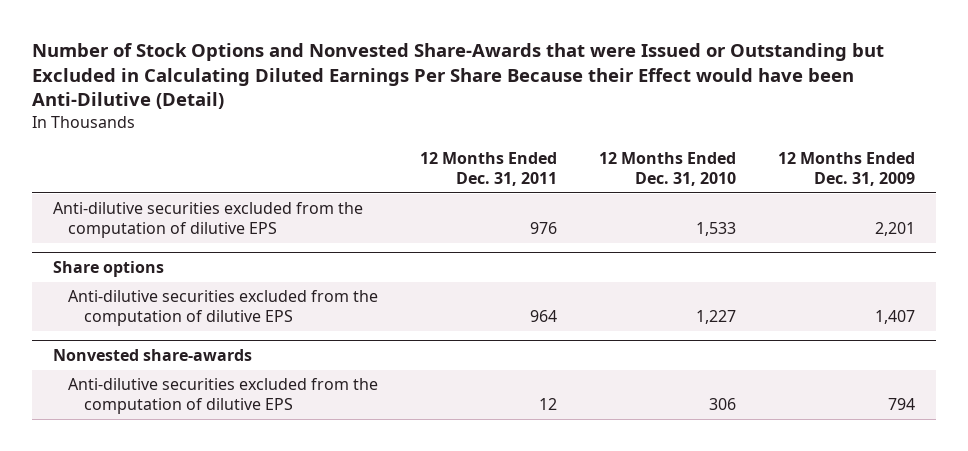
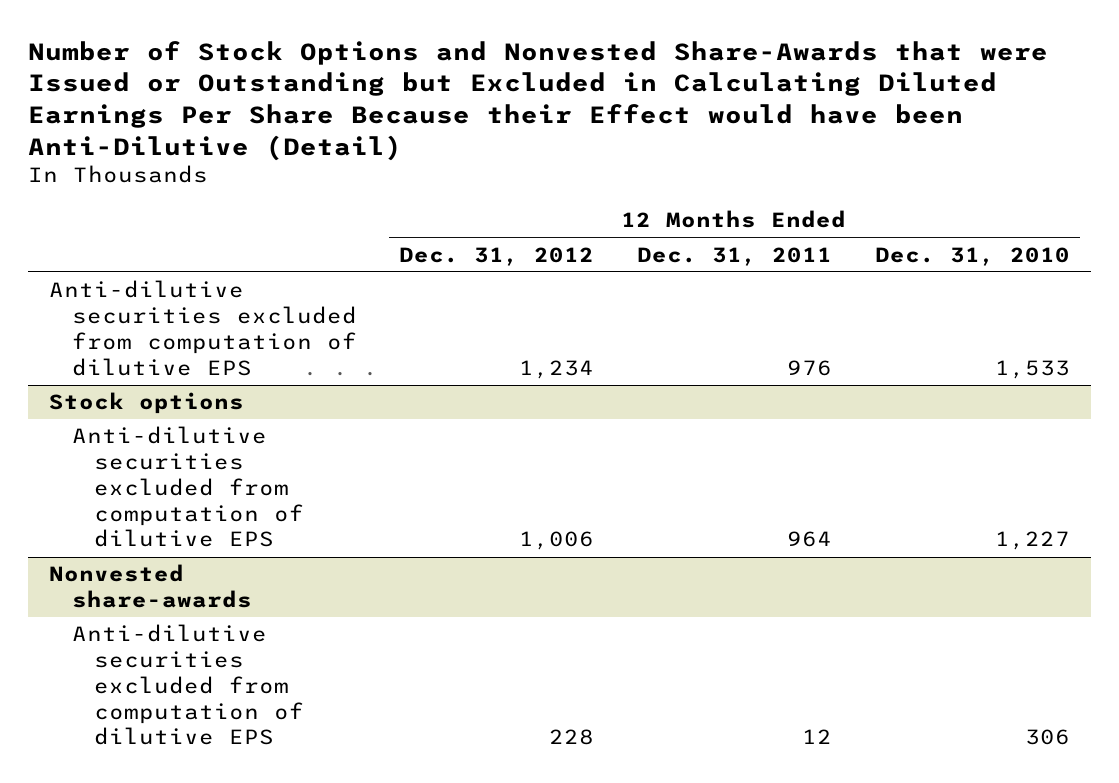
[777,152,915,186] 12 Months Ended Dec. 31, 2009 -> none
none -> [399,246,595,266] Dec. 31, 2012
[52,261,164,278] Share options -> none
[52,202,363,238] Anti-dilutive securities excluded from the computation of dilutive EPS -> [49,280,357,376] Anti-dilutive securities excluded from computation of dilutive EPS
none -> [49,392,245,415] Stock options
[68,290,379,326] Anti-dilutive securities excluded from the computation of dilutive EPS -> [71,426,305,548] Anti-dilutive securities excluded from computation of dilutive EPS
[68,378,379,414] Anti-dilutive securities excluded from the computation of dilutive EPS -> [71,624,305,746] Anti-dilutive securities excluded from computation of dilutive EPS

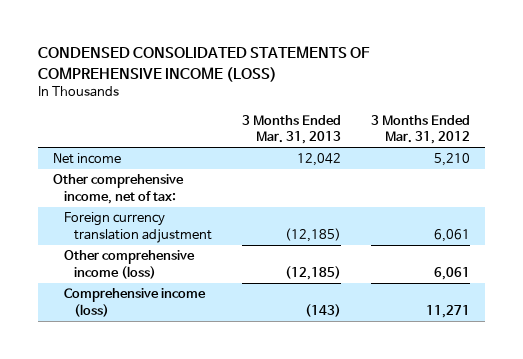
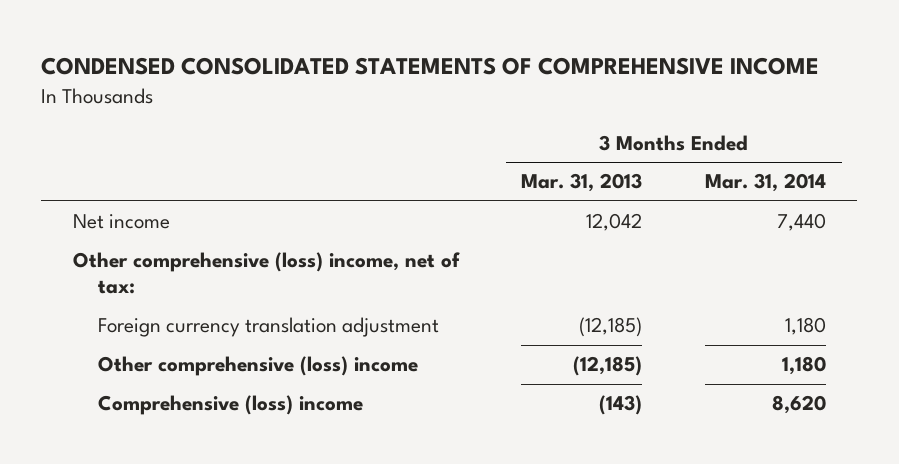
[37,46,370,82] CONDENSED CONSOLIDATED STATEMENTS OF COMPREHENSIVE INCOME (LOSS) -> [41,57,820,76] CONDENSED CONSOLIDATED STATEMENTS OF COMPREHENSIVE INCOME
[371,114,471,145] 3 Months Ended Mar. 31, 2012 -> none
none -> [705,173,827,193] Mar. 31, 2014
[52,174,184,204] Other comprehensive income, net of tax: -> [72,252,460,295] Other comprehensive (loss) income, net of tax:
[63,250,195,279] Other comprehensive income (loss) -> [98,356,419,377] Other comprehensive (loss) income
[63,288,206,317] Comprehensive income (loss) -> [98,395,364,416] Comprehensive (loss) income

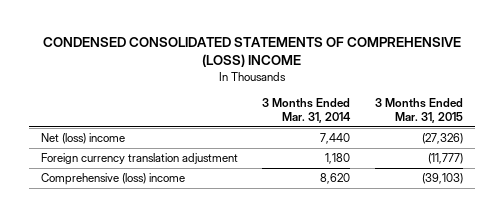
[41,57,820,76] CONDENSED CONSOLIDATED STATEMENTS OF COMPREHENSIVE INCOME -> [42,36,461,67] CONDENSED CONSOLIDATED STATEMENTS OF COMPREHENSIVE (LOSS) INCOME
[521,173,643,193] Mar. 31, 2013 -> none
none -> [374,97,463,124] 3 Months Ended Mar. 31, 2015
[72,252,460,295] Other comprehensive (loss) income, net of tax: -> none
[72,214,170,230] Net income -> [40,133,125,145] Net (loss) income
[98,356,419,377] Other comprehensive (loss) income -> none

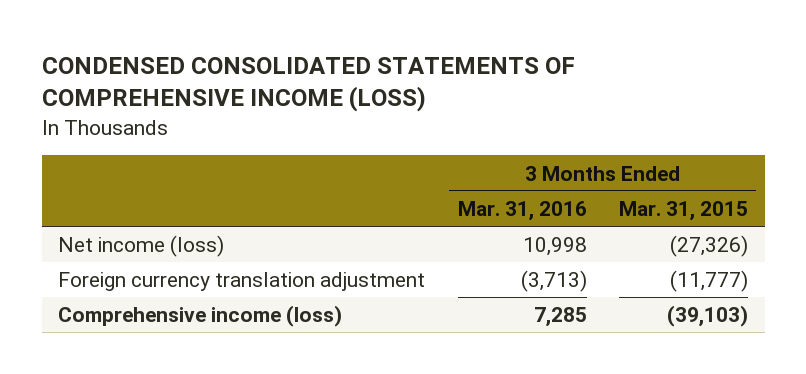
[42,36,461,67] CONDENSED CONSOLIDATED STATEMENTS OF COMPREHENSIVE (LOSS) INCOME -> [41,56,575,113] CONDENSED CONSOLIDATED STATEMENTS OF COMPREHENSIVE INCOME (LOSS)
[262,97,352,124] 3 Months Ended Mar. 31, 2014 -> none
none -> [457,200,587,221] Mar. 31, 2016
[40,133,125,145] Net (loss) income -> [57,235,224,258] Net income (loss)
[40,173,185,186] Comprehensive (loss) income -> [57,305,342,328] Comprehensive income (loss)

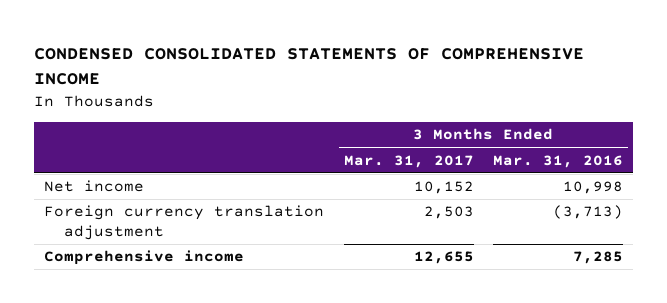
[41,56,575,113] CONDENSED CONSOLIDATED STATEMENTS OF COMPREHENSIVE INCOME (LOSS) -> [33,47,584,85] CONDENSED CONSOLIDATED STATEMENTS OF COMPREHENSIVE INCOME
[619,200,749,221] Mar. 31, 2015 -> none
none -> [343,154,474,168] Mar. 31, 2017
[57,235,224,258] Net income (loss) -> [43,180,144,193] Net income
[57,305,342,328] Comprehensive income (loss) -> [43,250,244,266] Comprehensive income

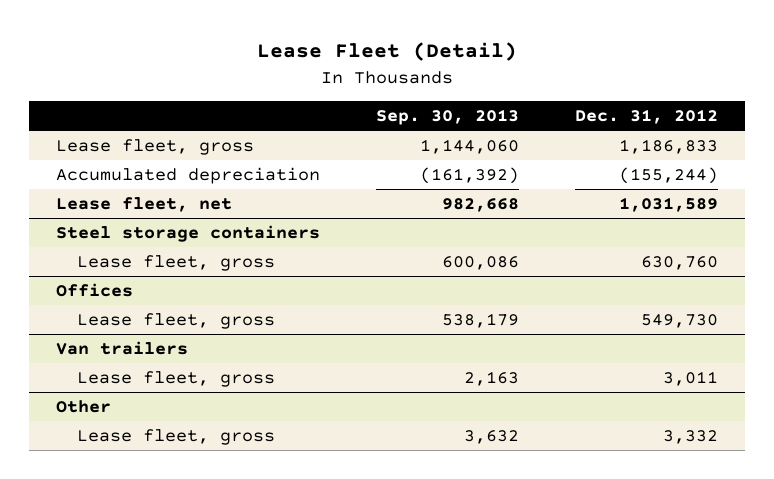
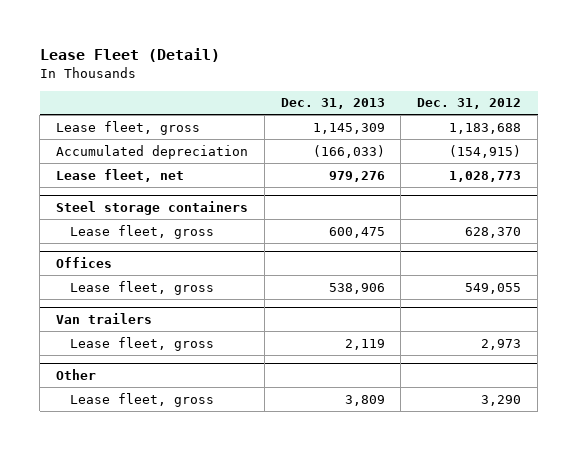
[376,109,520,126] Sep. 30, 2013 -> none
none -> [280,98,385,110] Dec. 31, 2013
[618,139,718,155] 1,186,833 -> [449,122,522,134] 1,183,688
[618,167,718,185] (155,244) -> [449,144,522,158] (154,915)
[618,197,718,213] 1,031,589 -> [449,170,522,182] 1,028,773
[640,256,718,271] 630,760 -> [465,226,522,238] 628,370
[640,314,718,329] 549,730 -> [465,282,522,294] 549,055
[662,371,718,387] 3,011 -> [481,338,522,350] 2,973
[662,430,718,445] 3,332 -> [481,394,522,406] 3,290

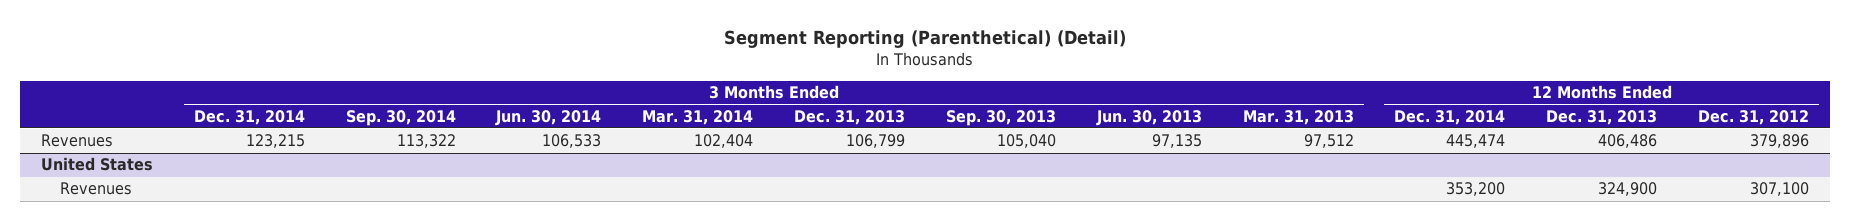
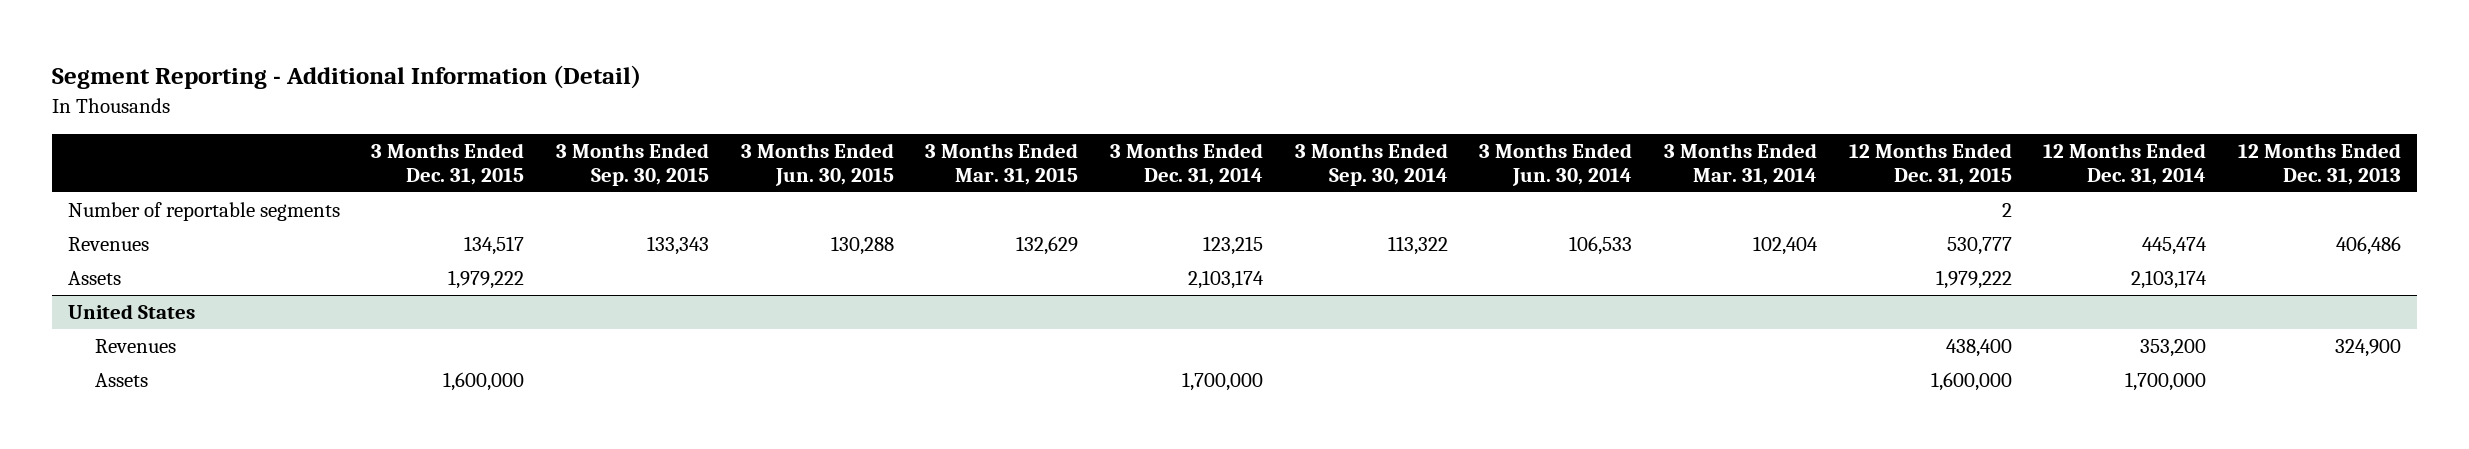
[724,30,1127,49] Segment Reporting (Parenthetical) (Detail) -> [51,65,641,90] Segment Reporting - Additional Information (Detail)
[794,109,906,125] Dec. 31, 2013 -> none
[945,109,1056,126] Sep. 30, 2013 -> none
[1095,109,1202,126] Jun. 30, 2013 -> none
[1242,109,1354,125] Mar. 31, 2013 -> none
[1698,109,1810,125] Dec. 31, 2012 -> none
none -> [371,143,525,186] 3 Months Ended Dec. 31, 2015
none -> [555,143,709,187] 3 Months Ended Sep. 30, 2015
none -> [740,143,894,187] 3 Months Ended Jun. 30, 2015
none -> [925,143,1079,186] 3 Months Ended Mar. 31, 2015
none -> [1848,143,2012,186] 12 Months Ended Dec. 31, 2015
none -> [67,202,340,222] Number of reportable segments
none -> [67,271,121,286] Assets
none -> [94,373,148,388] Assets

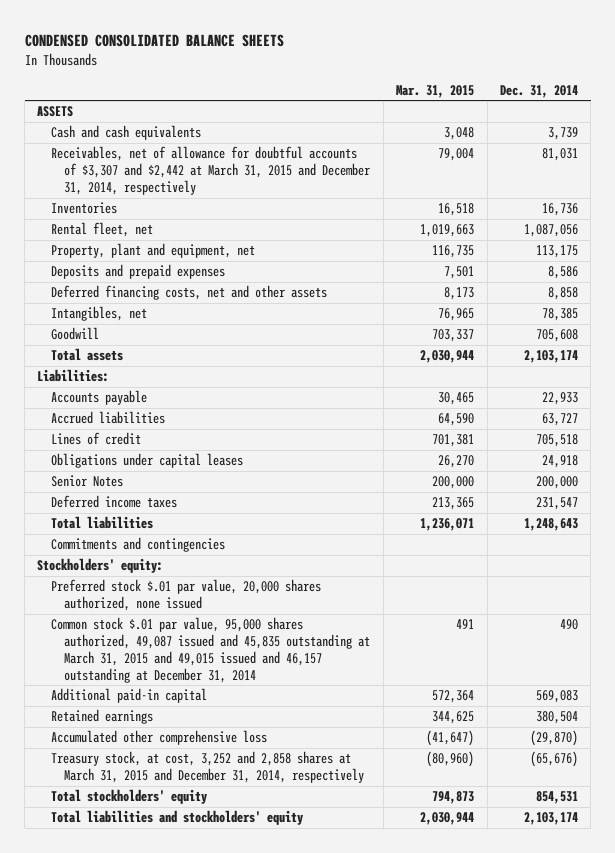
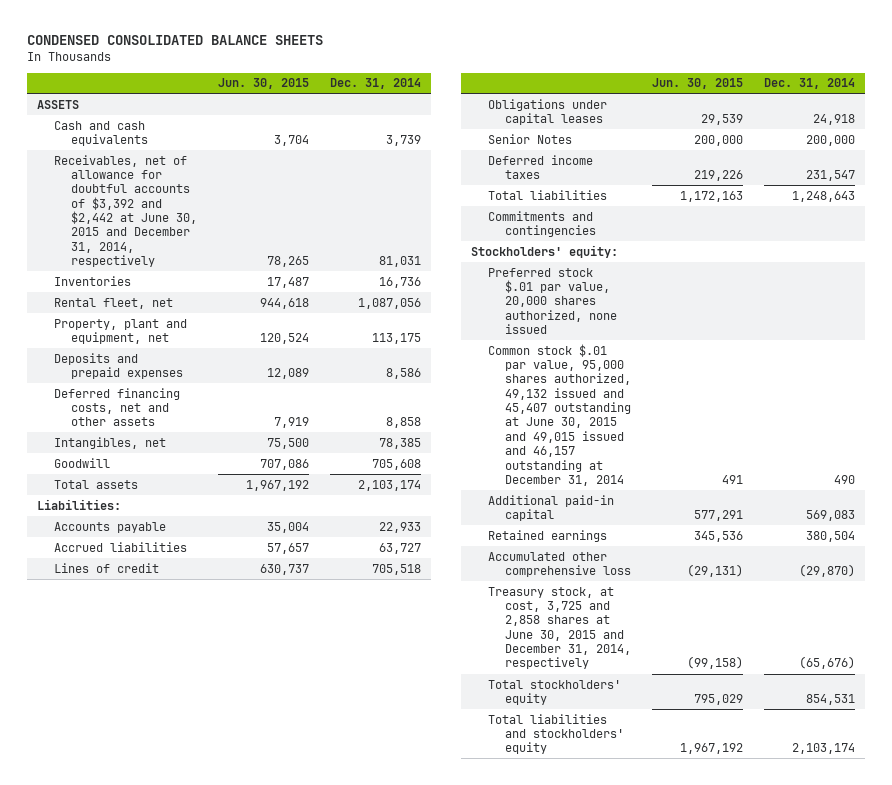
[396,84,475,98] Mar. 31, 2015 -> none
none -> [217,78,309,90] Jun. 30, 2015
[50,146,371,196] Receivables, net of allowance for doubtful accounts of $3,307 and $2,442 at March 31, 2015 and December 31, 2014, respectively -> [54,154,197,268] Receivables, net of allowance for doubtful accounts of $3,392 and $2,442 at June 30, 2015 and December 31, 2014, respectively
[50,617,371,683] Common stock $.01 par value, 95,000 shares authorized, 49,087 issued and 45,835 outstanding at March 31, 2015 and 49,015 issued and 46,157 outstanding at December 31, 2014 -> [487,343,631,486] Common stock $.01 par value, 95,000 shares authorized, 49,132 issued and 45,407 outstanding at June 30, 2015 and 49,015 issued and 46,157 outstanding at December 31, 2014
[50,751,365,784] Treasury stock, at cost, 3,252 and 2,858 shares at March 31, 2015 and December 31, 2014, respectively -> [487,586,631,670] Treasury stock, at cost, 3,725 and 2,858 shares at June 30, 2015 and December 31, 2014, respectively

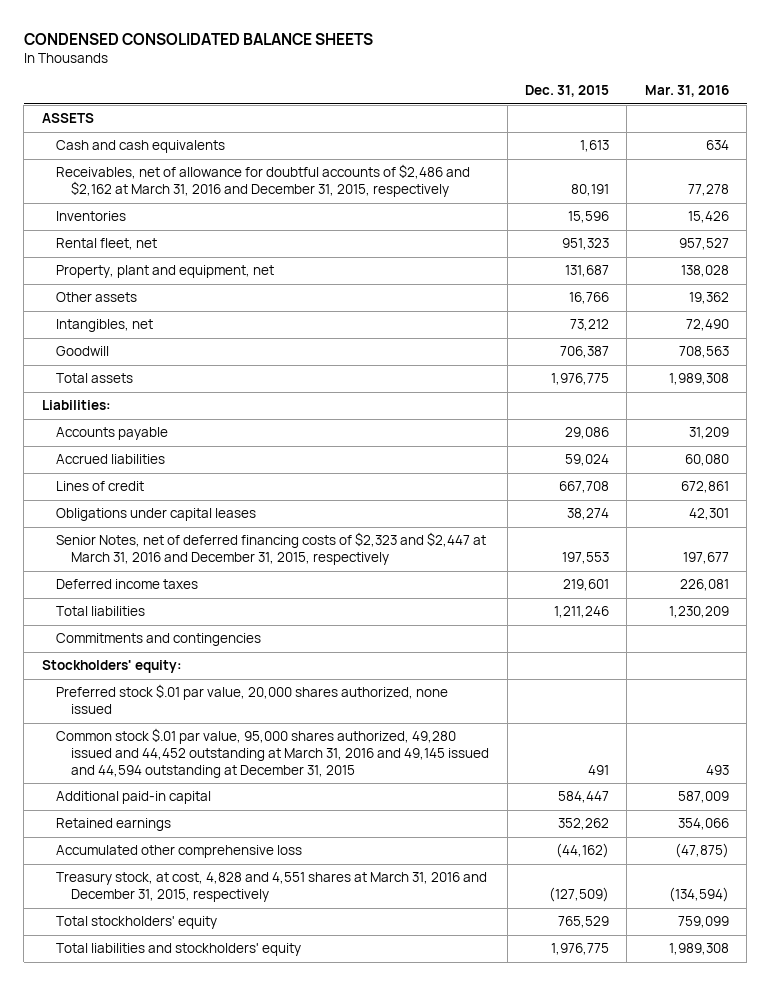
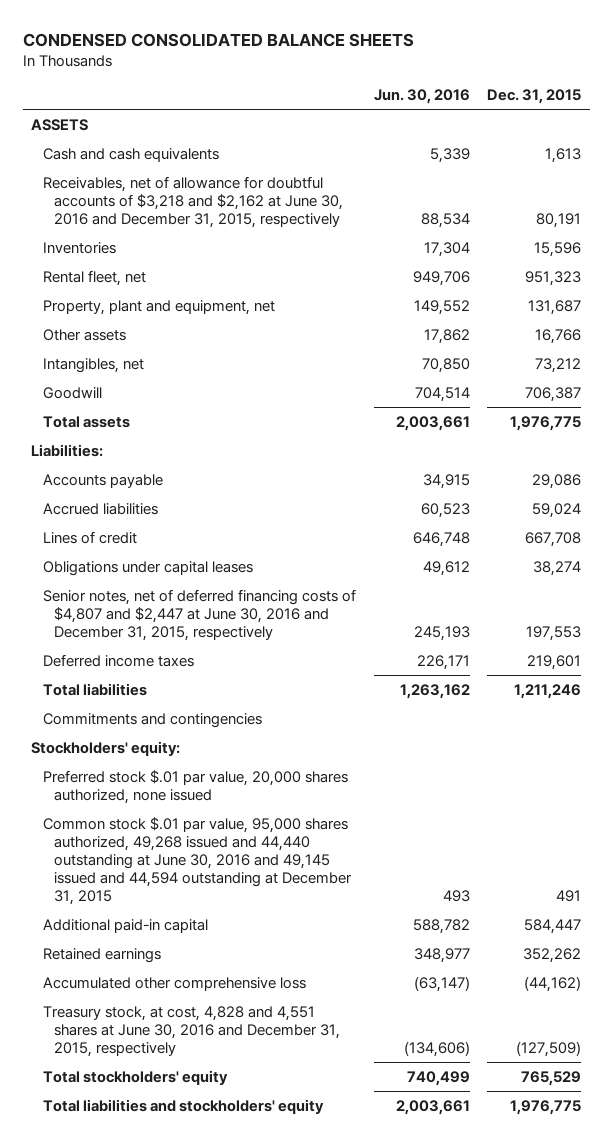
[644,85,729,98] Mar. 31, 2016 -> none
none -> [373,89,470,105] Jun. 30, 2016
[56,164,471,198] Receivables, net of allowance for doubtful accounts of $2,486 and $2,162 at March 31, 2016 and December 31, 2015, respectively -> [42,175,343,228] Receivables, net of allowance for doubtful accounts of $3,218 and $2,162 at June 30, 2016 and December 31, 2015, respectively
[56,532,487,566] Senior Notes, net of deferred financing costs of $2,323 and $2,447 at March 31, 2016 and December 31, 2015, respectively -> [42,588,356,641] Senior notes, net of deferred financing costs of $4,807 and $2,447 at June 30, 2016 and December 31, 2015, respectively
[56,728,490,779] Common stock $.01 par value, 95,000 shares authorized, 49,280 issued and 44,452 outstanding at March 31, 2016 and 49,145 issued and 44,594 outstanding at December 31, 2015 -> [42,816,352,905] Common stock $.01 par value, 95,000 shares authorized, 49,268 issued and 44,440 outstanding at June 30, 2016 and 49,145 issued and 44,594 outstanding at December 31, 2015
[56,872,488,903] Treasury stock, at cost, 4,828 and 4,551 shares at March 31, 2016 and December 31, 2015, respectively -> [42,1005,340,1057] Treasury stock, at cost, 4,828 and 4,551 shares at June 30, 2016 and December 31, 2015, respectively

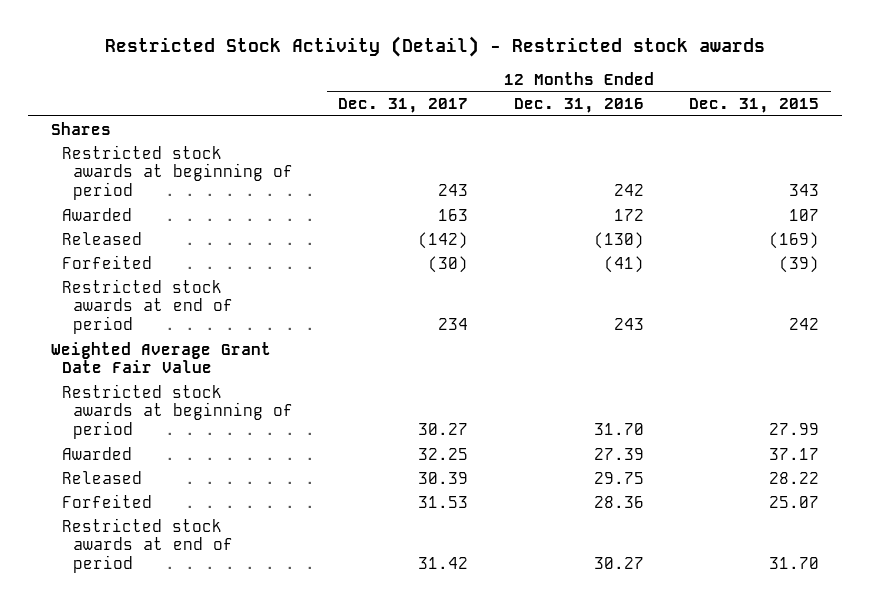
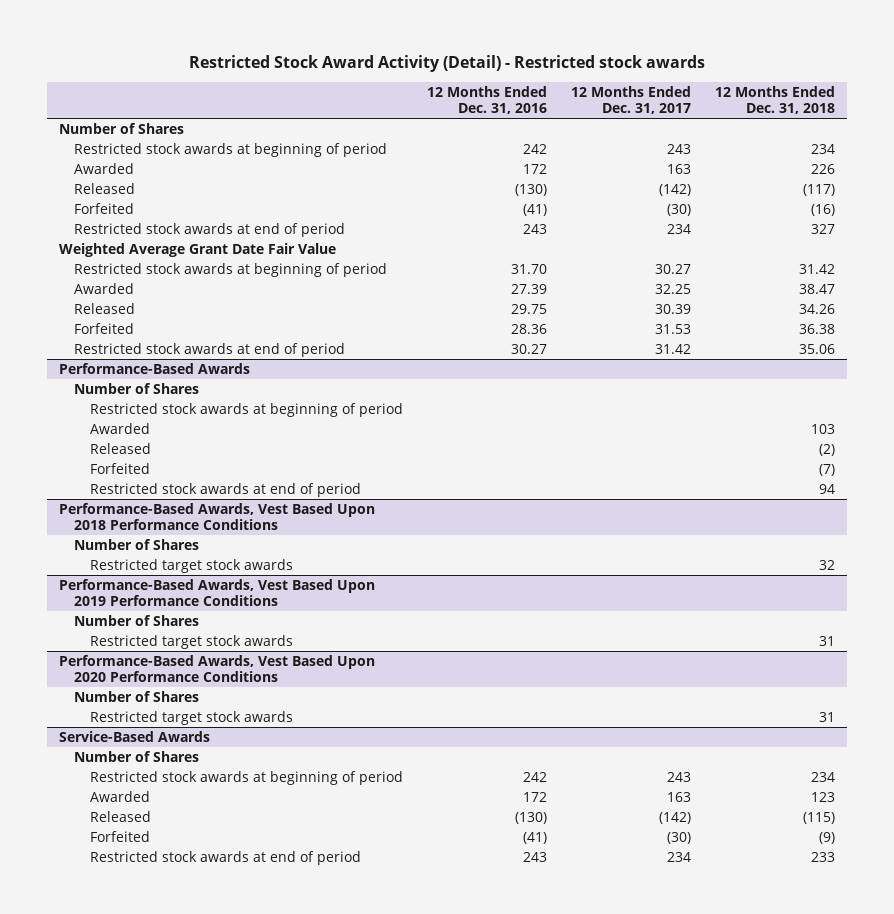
[105,35,766,57] Restricted Stock Activity (Detail) - Restricted stock awards -> [188,55,705,73] Restricted Stock Award Activity (Detail) - Restricted stock awards
[689,97,820,113] Dec. 31, 2015 -> none
none -> [714,85,835,115] 12 Months Ended Dec. 31, 2018
[50,121,111,135] Shares -> [58,123,184,135] Number of Shares
none -> [58,363,250,375] Performance-Based Awards
none -> [74,383,200,395] Number of Shares
none -> [90,403,404,418] Restricted stock awards at beginning of period
none -> [90,423,151,435] Awarded
none -> [90,443,152,455] Released
none -> [90,463,151,475] Forfeited
none -> [90,483,362,498] Restricted stock awards at end of period
none -> [58,503,375,531] Performance-Based Awards, Vest Based Upon 2018 Performance Conditions
none -> [74,539,200,551] Number of Shares
none -> [90,559,294,574] Restricted target stock awards
none -> [58,579,375,607] Performance-Based Awards, Vest Based Upon 2019 Performance Conditions
none -> [74,615,200,627] Number of Shares
none -> [90,635,294,650] Restricted target stock awards
none -> [58,655,375,683] Performance-Based Awards, Vest Based Upon 2020 Performance Conditions
none -> [74,691,200,703] Number of Shares
none -> [90,711,294,726] Restricted target stock awards
none -> [58,731,210,743] Service-Based Awards
none -> [74,751,200,763] Number of Shares
none -> [90,771,404,786] Restricted stock awards at beginning of period
none -> [90,791,151,803] Awarded
none -> [90,811,152,823] Released
none -> [90,831,151,843] Forfeited
none -> [90,851,362,866] Restricted stock awards at end of period

